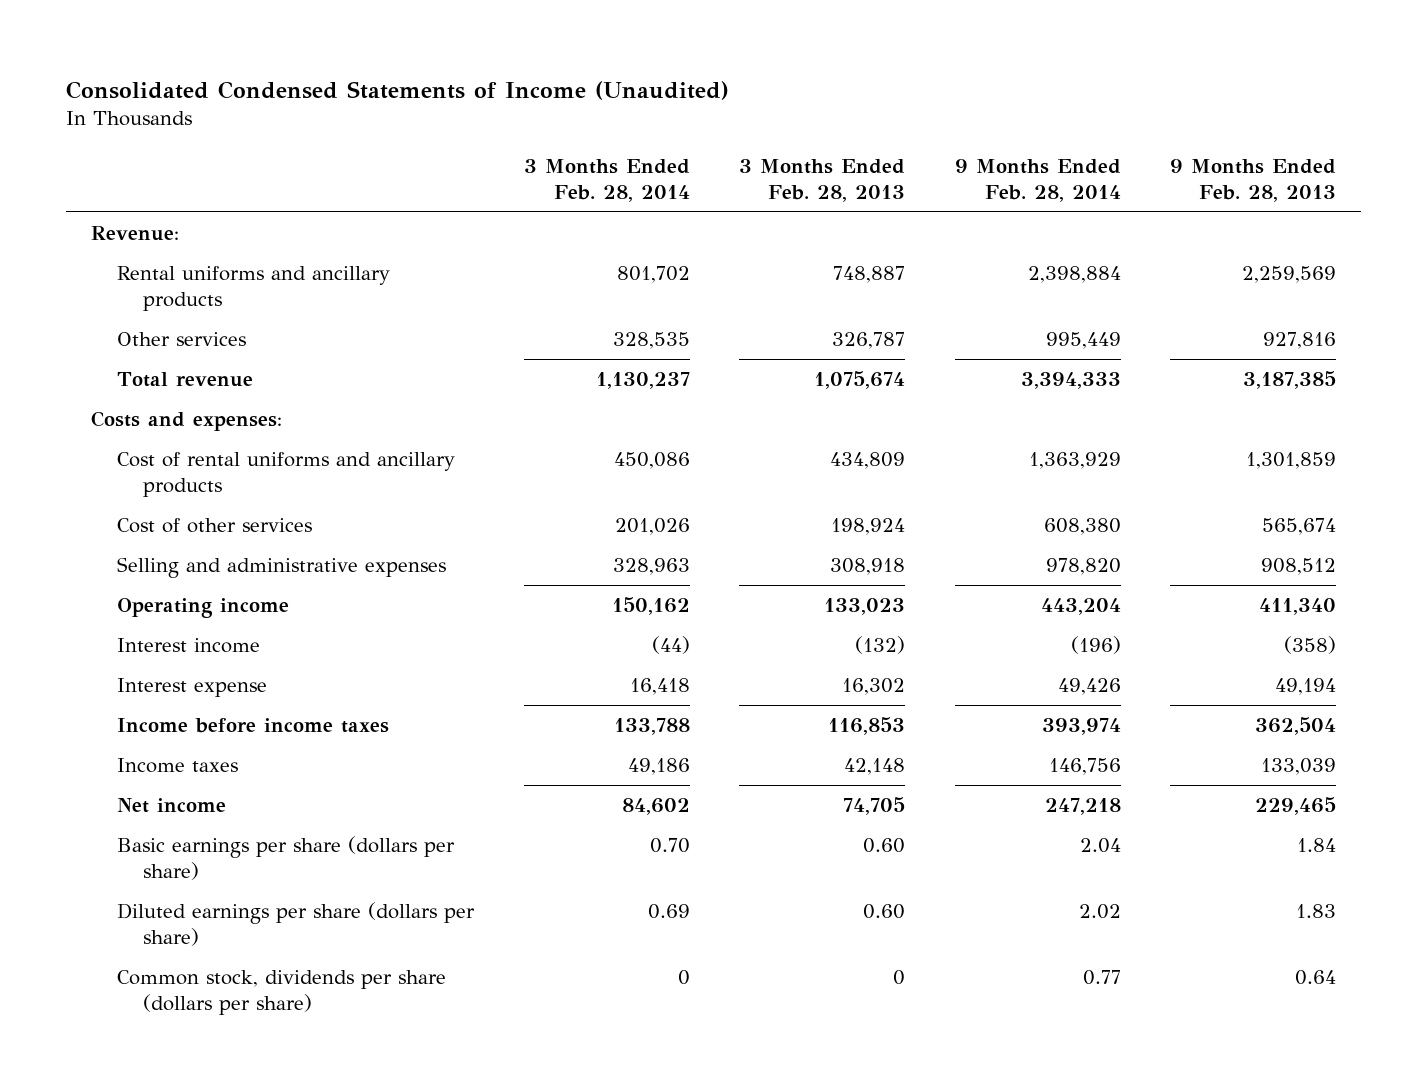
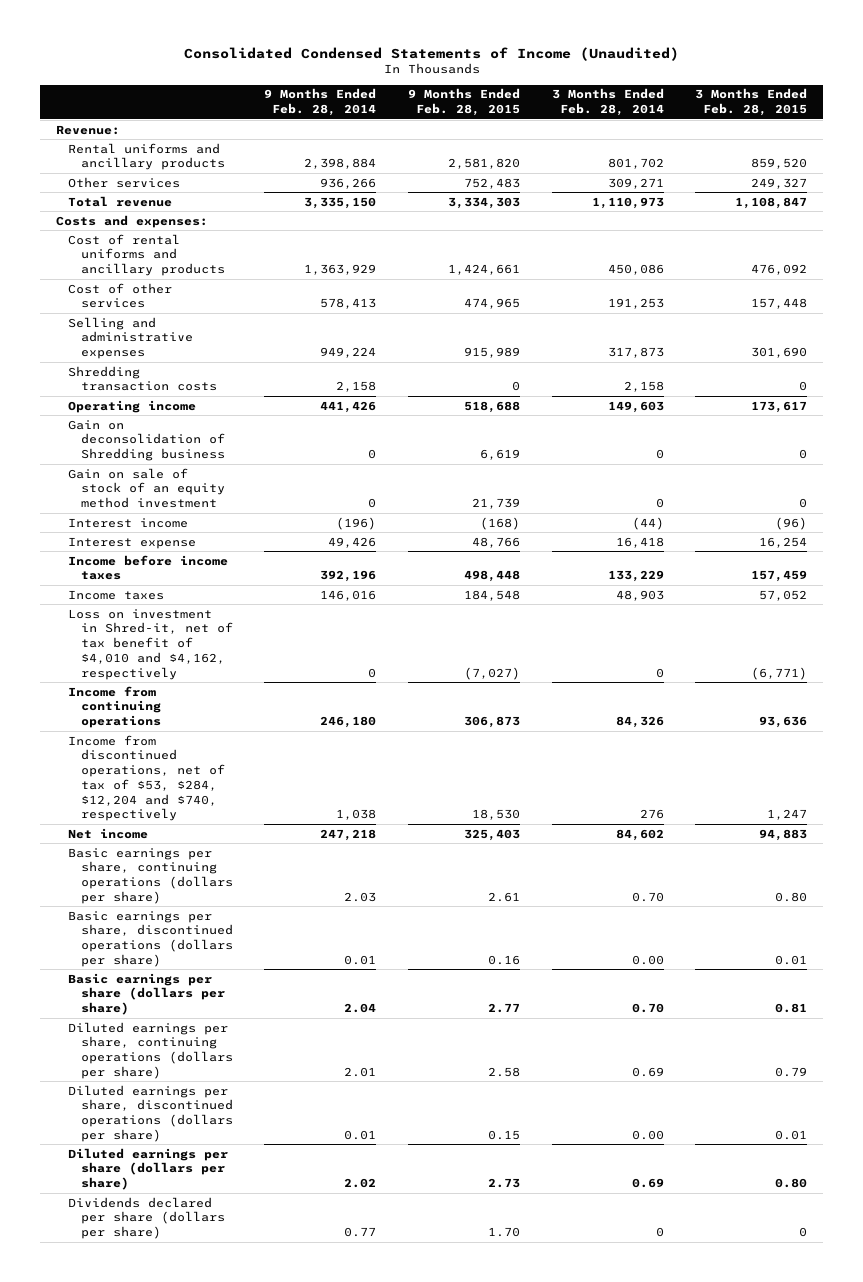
[739,158,906,202] 3 Months Ended Feb. 28, 2013 -> none
[1170,158,1337,202] 9 Months Ended Feb. 28, 2013 -> none
none -> [408,88,521,116] 9 Months Ended Feb. 28, 2015
none -> [695,88,808,116] 3 Months Ended Feb. 28, 2015
[612,332,690,350] 328,535 -> [607,177,664,189] 309,271
[1045,332,1121,350] 995,449 -> [320,177,377,189] 936,266
[595,372,690,390] 1,130,237 -> [591,196,664,209] 1,110,973
[1020,372,1121,390] 3,394,333 -> [304,196,377,209] 3,335,150
[614,518,690,536] 201,026 -> [607,298,664,310] 191,253
[1043,518,1121,536] 608,380 -> [320,298,377,310] 578,413
[612,558,690,576] 328,963 -> [607,347,664,359] 317,873
[1045,558,1121,576] 978,820 -> [320,347,377,359] 949,224
none -> [68,365,217,392] Shredding transaction costs
[611,597,690,616] 150,162 -> [607,400,664,413] 149,603
[1040,598,1121,616] 443,204 -> [320,400,377,413] 441,426
none -> [68,419,225,462] Gain on deconsolidation of Shredding business
none -> [68,467,225,509] Gain on sale of stock of an equity method investment
[613,718,690,736] 133,788 -> [607,570,664,583] 133,229
[1041,718,1121,736] 393,974 -> [320,570,377,583] 392,196
[627,758,690,776] 49,186 -> [615,589,664,601] 48,903
[1048,758,1121,776] 146,756 -> [320,589,377,601] 146,016
none -> [68,608,233,680] Loss on investment in Shred-it, net of tax benefit of $4,010 and $4,162, respectively
none -> [68,685,161,729] Income from continuing operations
none -> [68,734,225,822] Income from discontinued operations, net of tax of $53, $284, $12,204 and $740, respectively
none -> [68,847,233,904] Basic earnings per share, continuing operations (dollars per share)
none -> [68,910,233,967] Basic earnings per share, discontinued operations (dollars per share)
none -> [68,1021,233,1079] Diluted earnings per share, continuing operations (dollars per share)
none -> [68,1084,233,1142] Diluted earnings per share, discontinued operations (dollars per share)
[117,970,447,1016] Common stock, dividends per share (dollars per share) -> [68,1196,225,1240] Dividends declared per share (dollars per share)

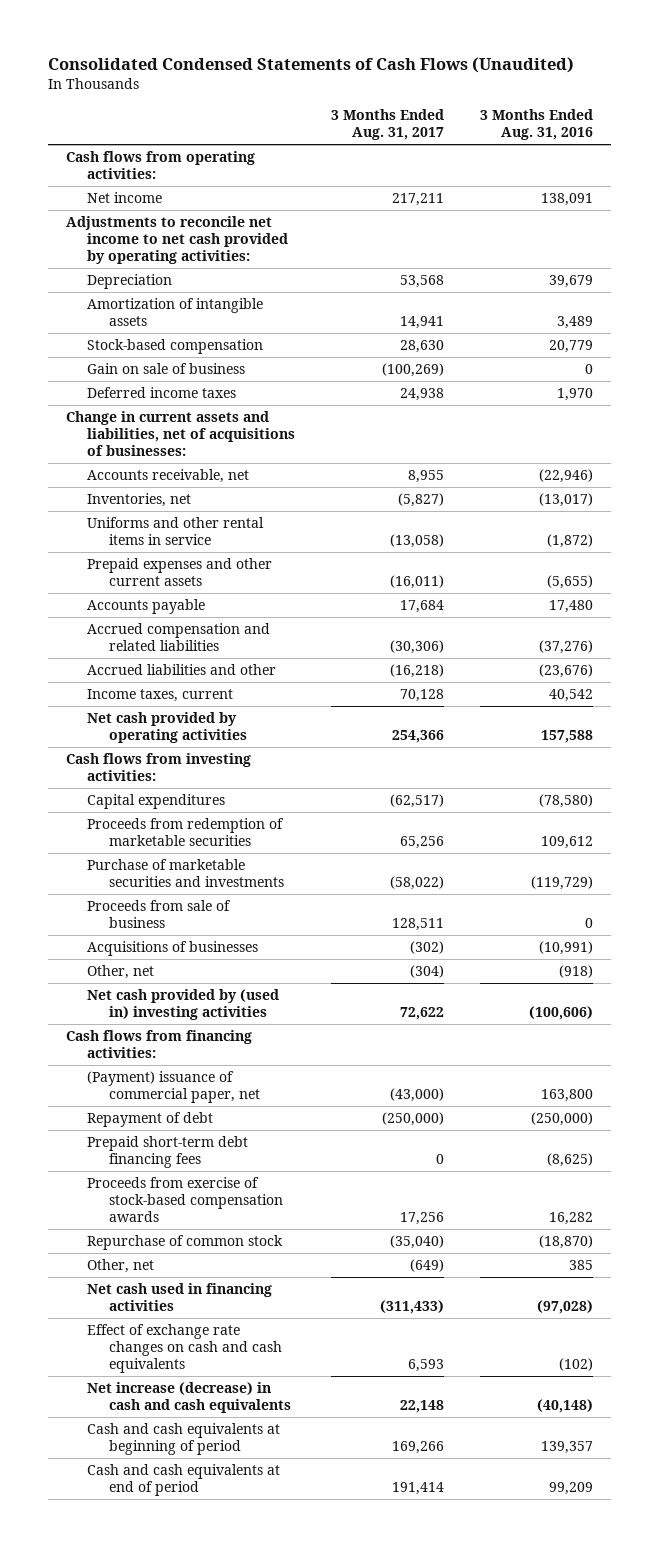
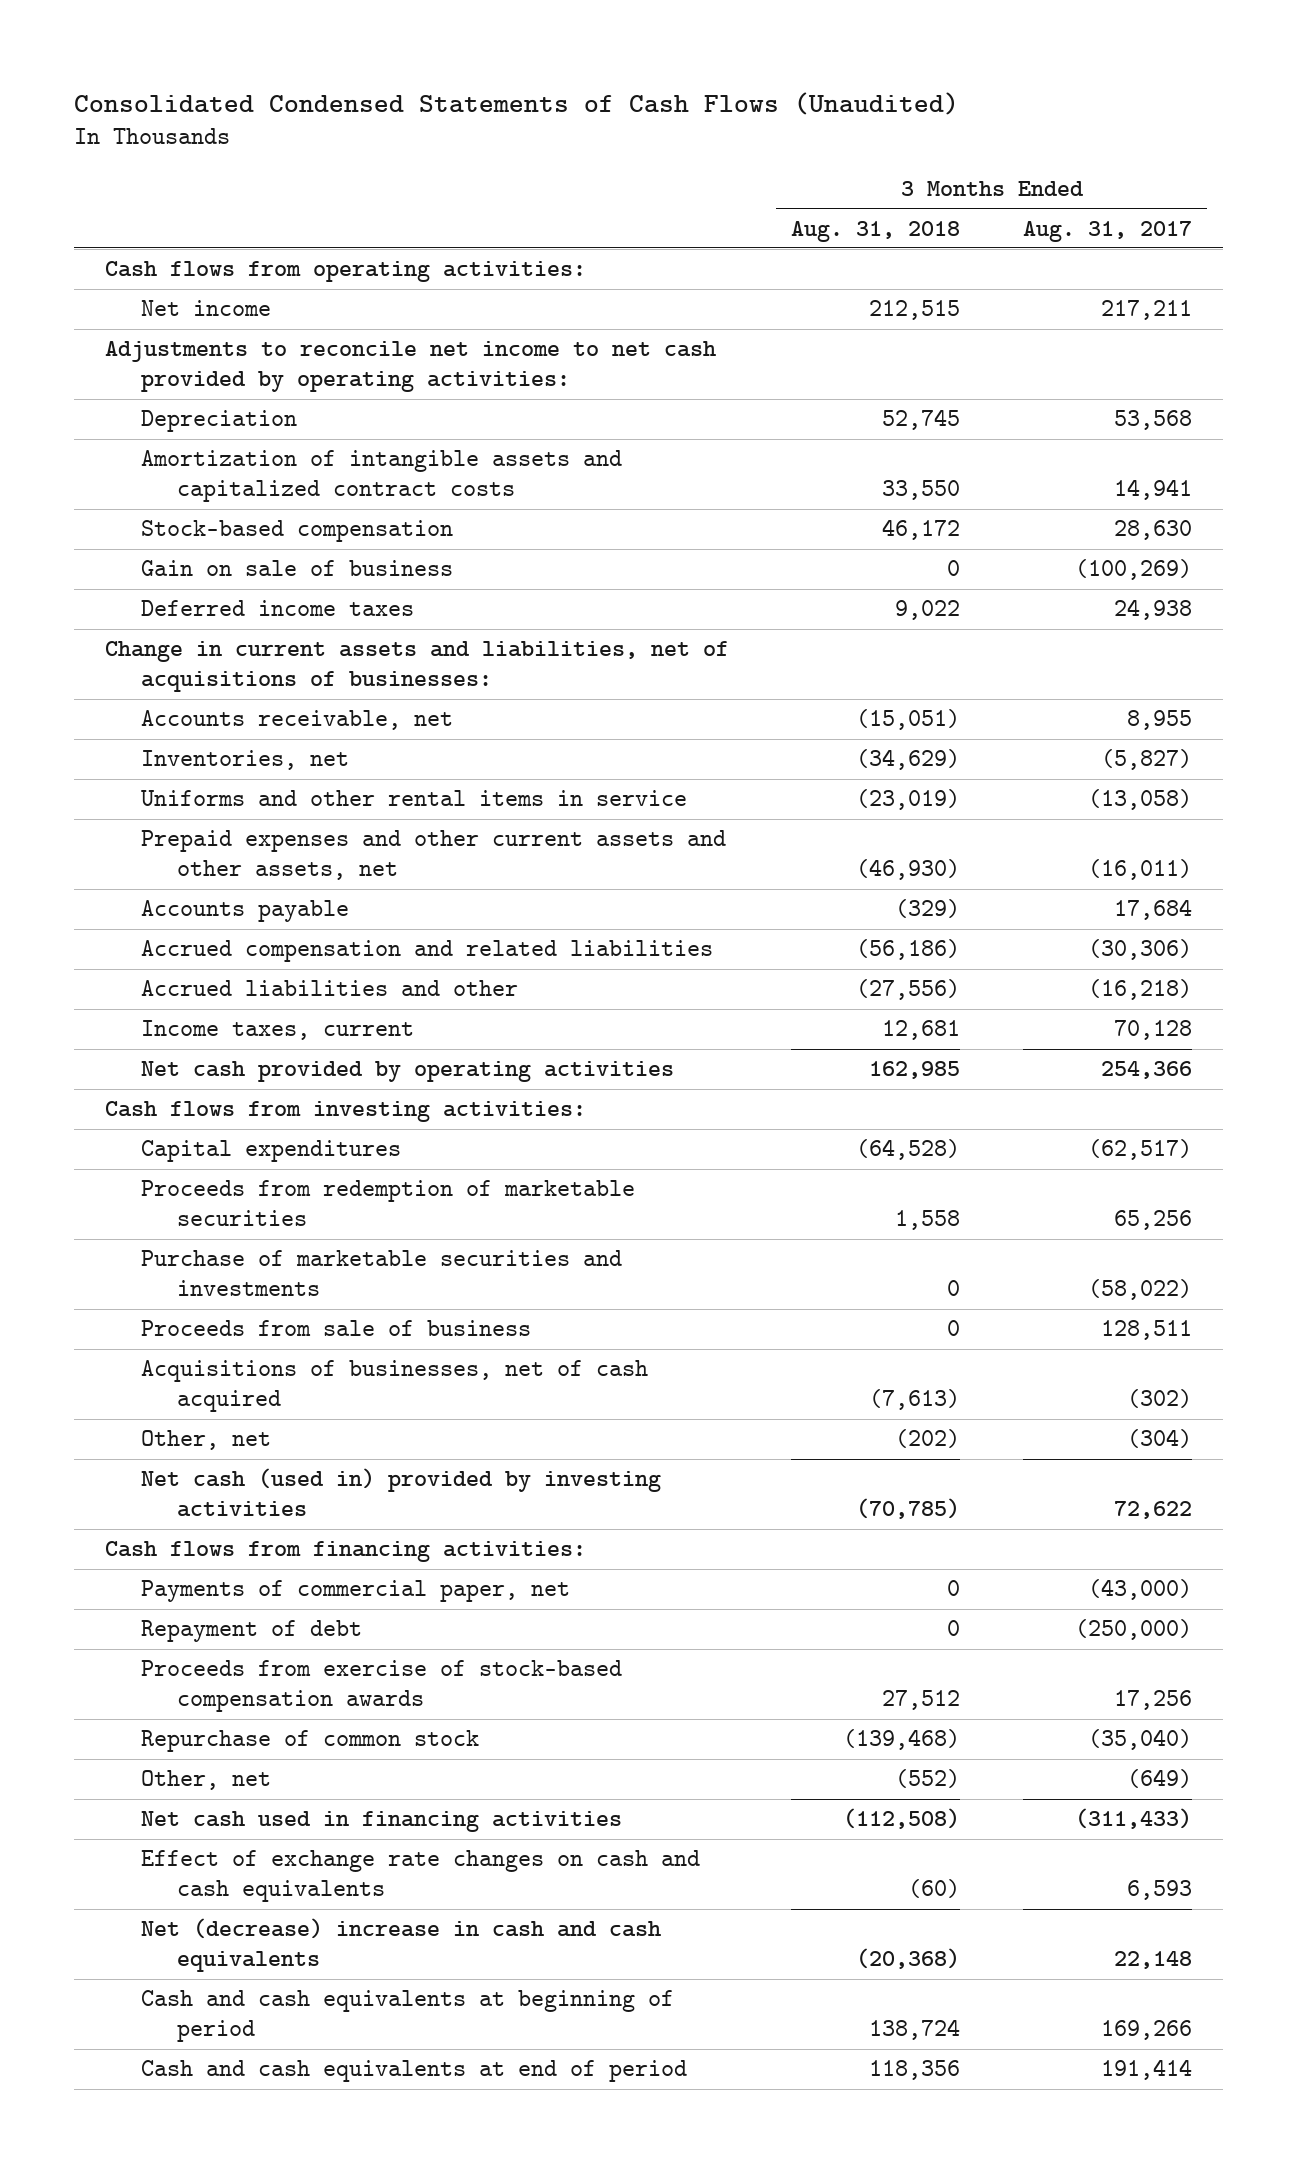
[479,109,593,141] 3 Months Ended Aug. 31, 2016 -> none
none -> [791,220,961,242] Aug. 31, 2018
[87,298,264,327] Amortization of intangible assets -> [140,450,622,503] Amortization of intangible assets and capitalized contract costs
[87,558,273,587] Prepaid expenses and other current assets -> [140,830,726,881] Prepaid expenses and other current assets and other assets, net
[87,941,259,957] Acquisitions of businesses -> [140,1360,648,1413] Acquisitions of businesses, net of cash acquired
[87,989,280,1021] Net cash provided by (used in) investing activities -> [140,1468,661,1518] Net cash (used in) provided by investing activities
[87,1071,260,1104] (Payment) issuance of commercial paper, net -> [140,1580,570,1603] Payments of commercial paper, net
[87,1136,249,1169] Prepaid short-term debt financing fees -> none
[87,1382,291,1414] Net increase (decrease) in cash and cash equivalents -> [140,1918,661,1973] Net (decrease) increase in cash and cash equivalents

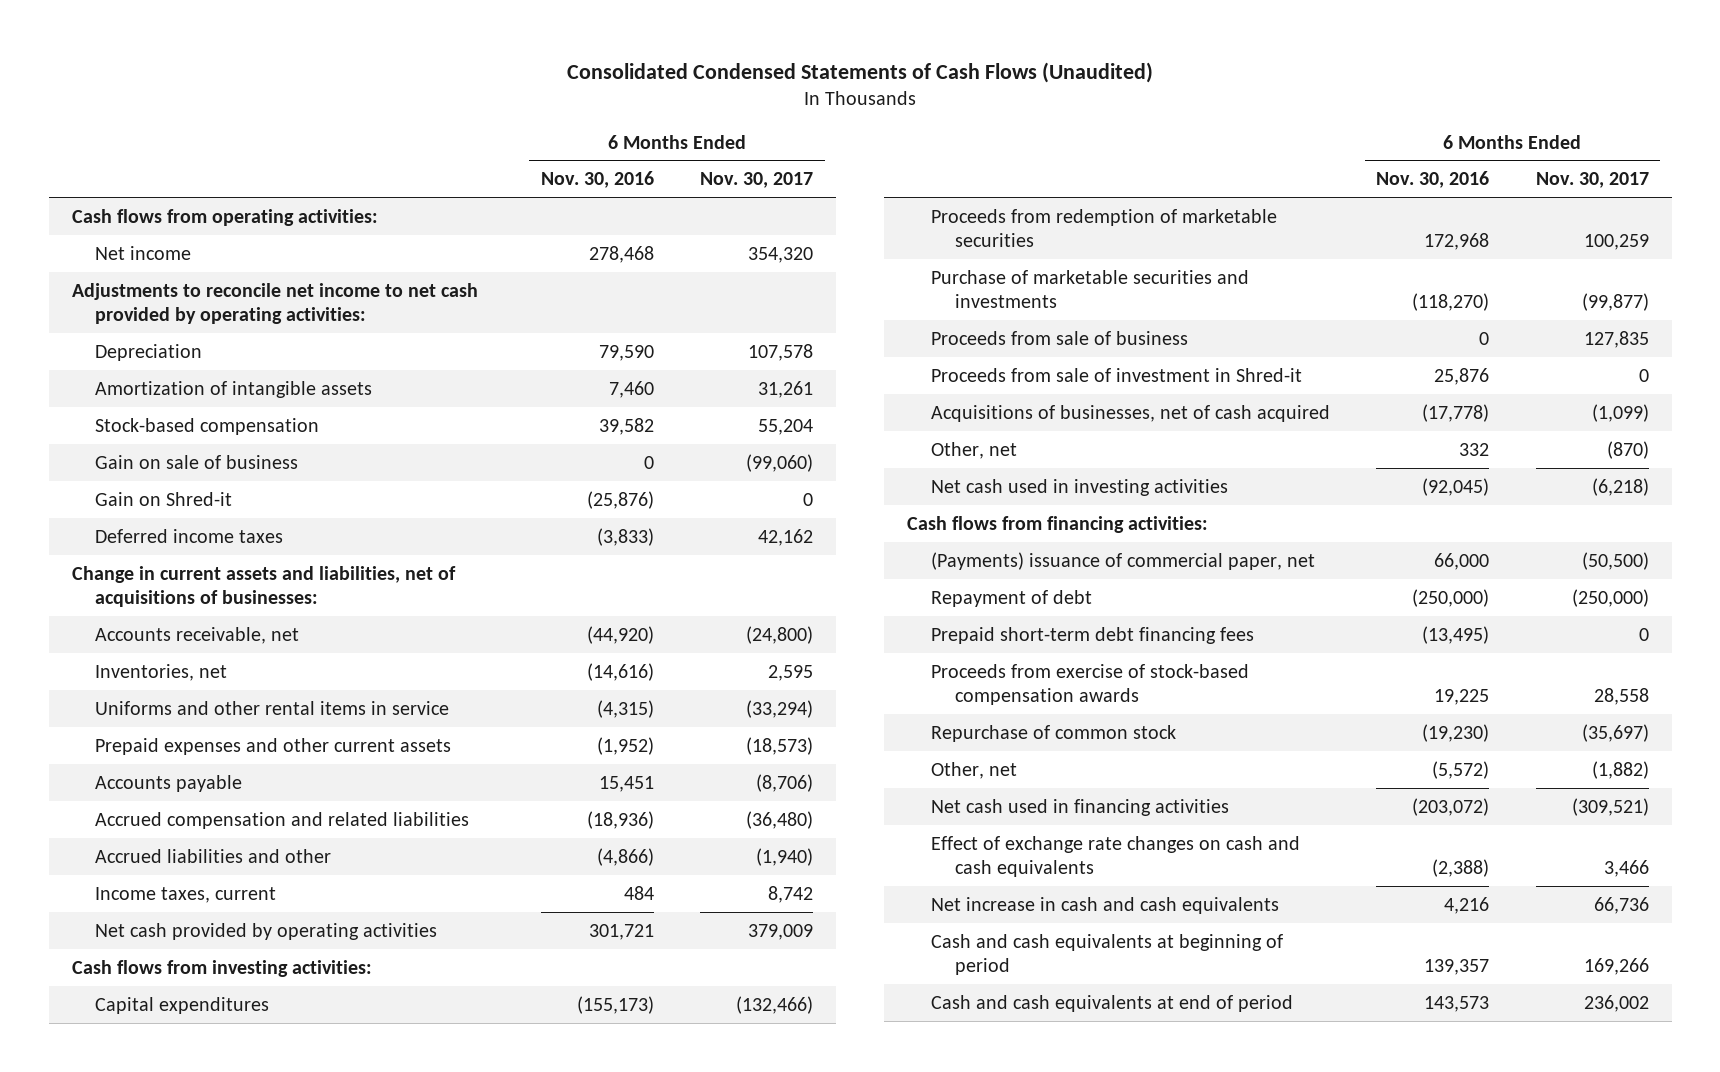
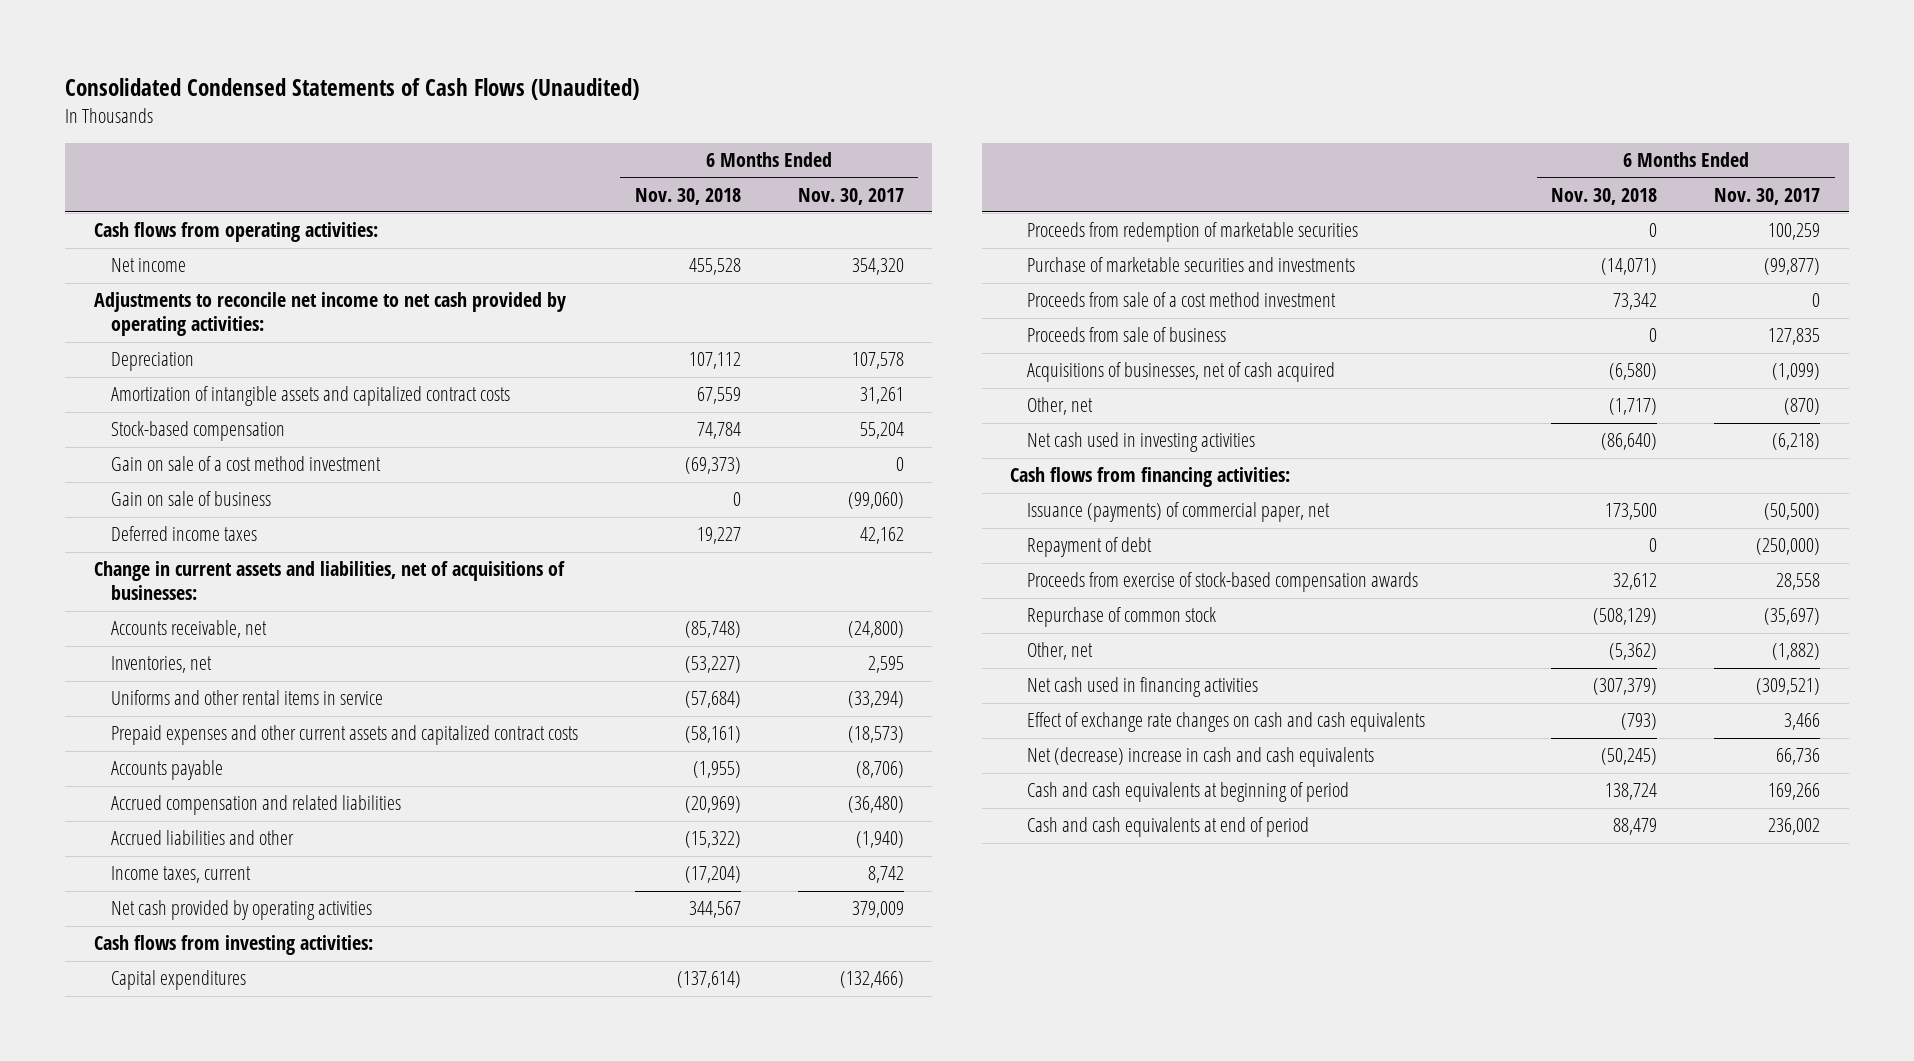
[540,171,654,189] Nov. 30, 2016 -> none
none -> [634,187,741,205] Nov. 30, 2018
[95,380,373,398] Amortization of intangible assets -> [110,386,510,407] Amortization of intangible assets and capitalized contract costs
none -> [110,456,381,472] Gain on sale of a cost method investment
[95,491,233,506] Gain on Shred-it -> none
[95,737,452,755] Prepaid expenses and other current assets -> [110,725,578,746] Prepaid expenses and other current assets and capitalized contract costs
none -> [1027,292,1337,308] Proceeds from sale of a cost method investment
[931,367,1303,382] Proceeds from sale of investment in Shred-it -> none
[931,551,1316,570] (Payments) issuance of commercial paper, net -> [1027,502,1331,523] Issuance (payments) of commercial paper, net
[931,626,1255,644] Prepaid short-term debt financing fees -> none
[931,896,1280,914] Net increase in cash and cash equivalents -> [1027,747,1375,768] Net (decrease) increase in cash and cash equivalents

